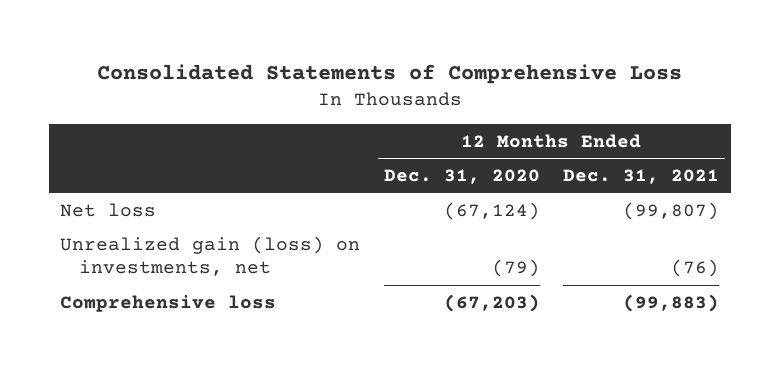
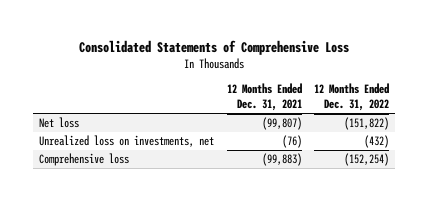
[383,168,540,184] Dec. 31, 2020 -> none
none -> [314,83,390,112] 12 Months Ended Dec. 31, 2022
[60,235,361,277] Unrealized gain (loss) on investments, net -> [39,135,215,148] Unrealized loss on investments, net

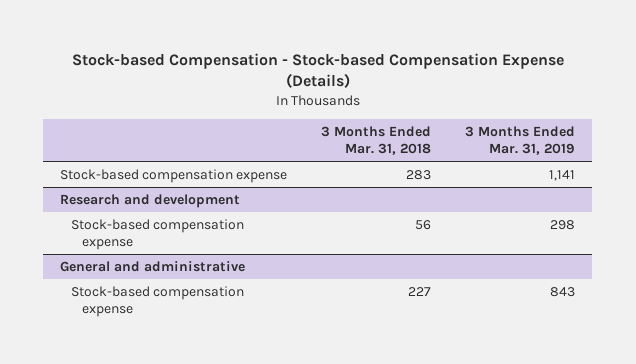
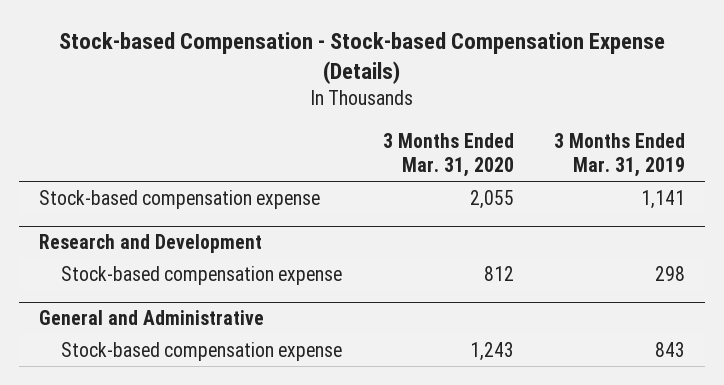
[321,126,432,155] 3 Months Ended Mar. 31, 2018 -> none
none -> [382,132,514,178] 3 Months Ended Mar. 31, 2020
[60,194,241,209] Research and development -> [39,234,263,254] Research and Development
[60,261,246,273] General and administrative -> [39,310,265,326] General and Administrative

